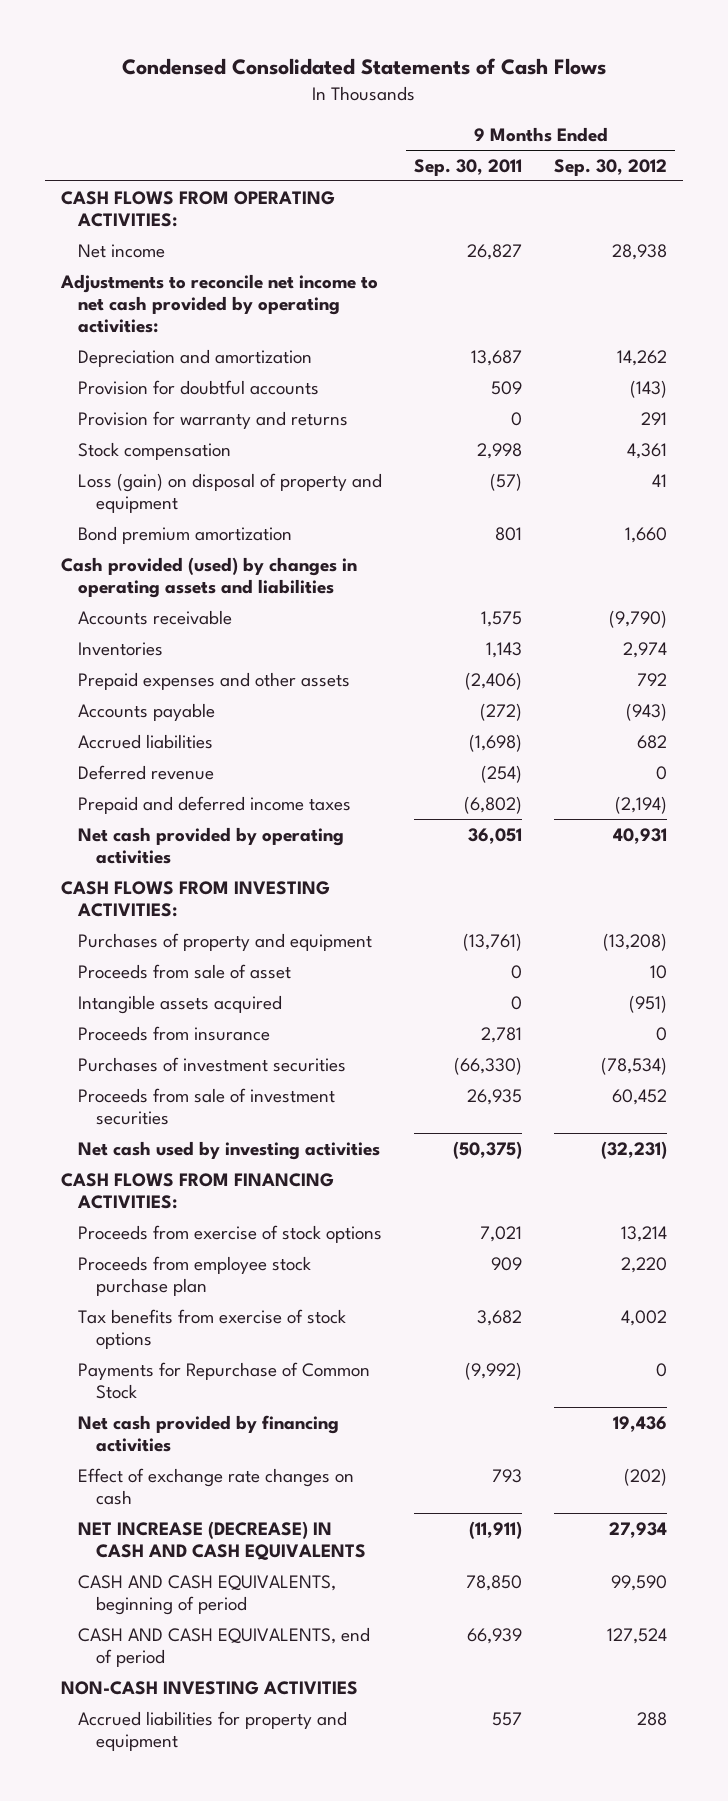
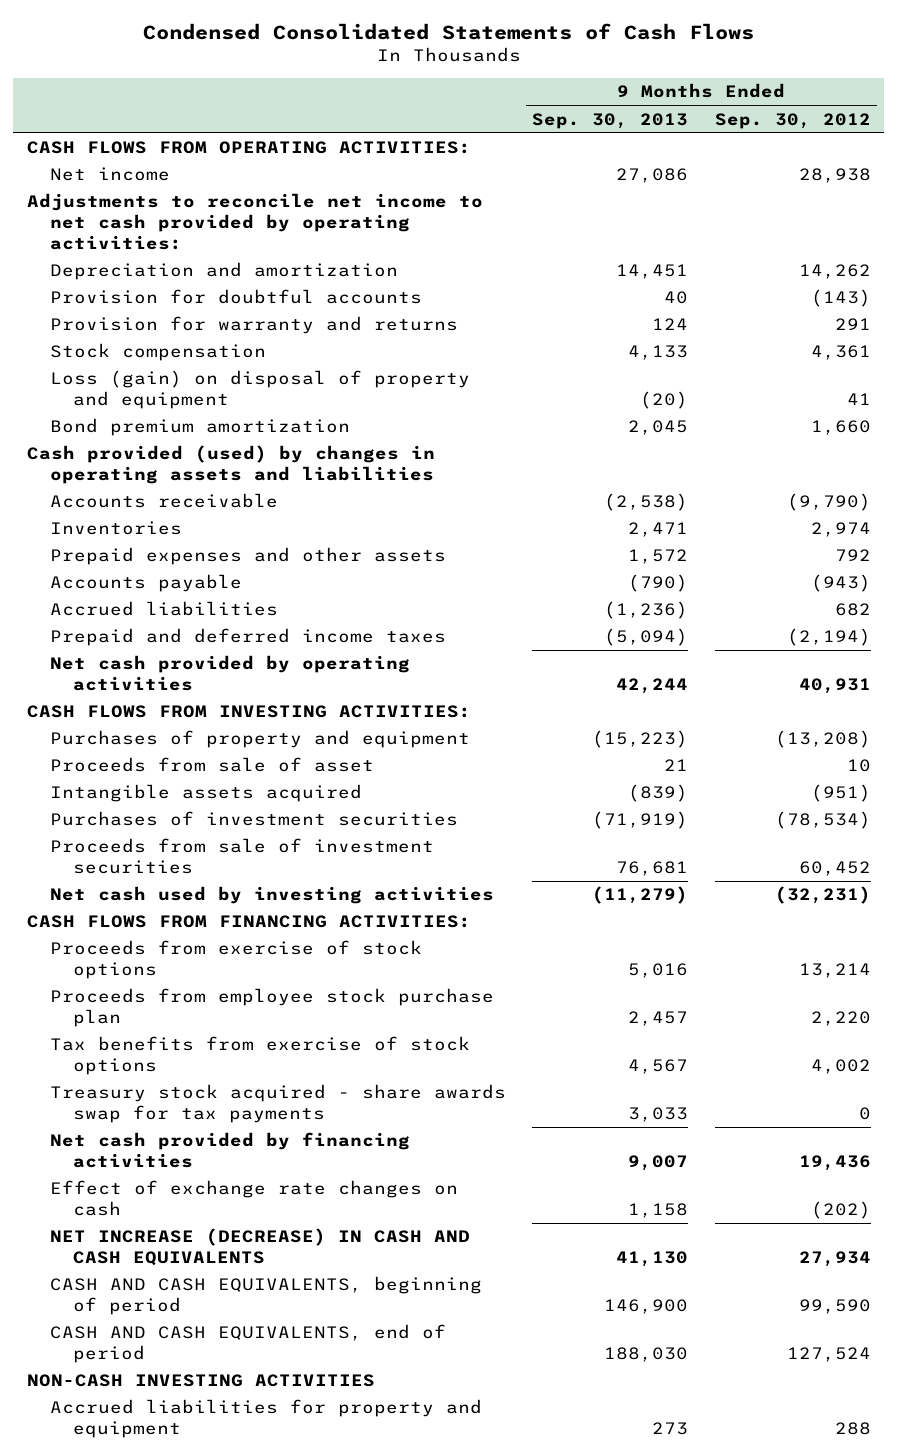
[414,158,523,176] Sep. 30, 2011 -> none
none -> [532,112,689,129] Sep. 30, 2013
[78,764,215,780] Deferred revenue -> none
[78,1025,271,1041] Proceeds from insurance -> none
[78,1361,371,1399] Payments for Repurchase of Common Stock -> none
none -> [49,1084,506,1124] Treasury stock acquired - share awards swap for tax payments

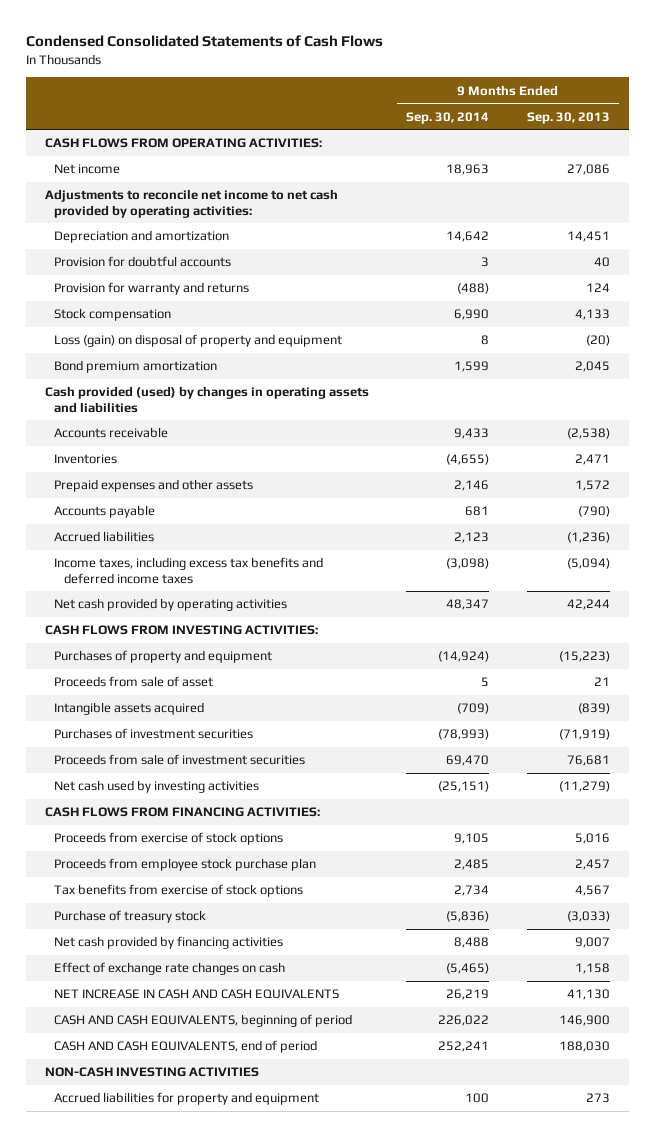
[714,112,871,129] Sep. 30, 2012 -> none
none -> [406,111,490,124] Sep. 30, 2014
[49,628,446,647] Prepaid and deferred income taxes -> [54,557,324,584] Income taxes, including excess tax benefits and deferred income taxes
[49,1084,506,1124] Treasury stock acquired - share awards swap for tax payments -> none
none -> [54,910,207,924] Purchase of treasury stock
[49,1228,470,1267] NET INCREASE (DECREASE) IN CASH AND CASH EQUIVALENTS -> [54,989,340,1000] NET INCREASE IN CASH AND CASH EQUIVALENTS

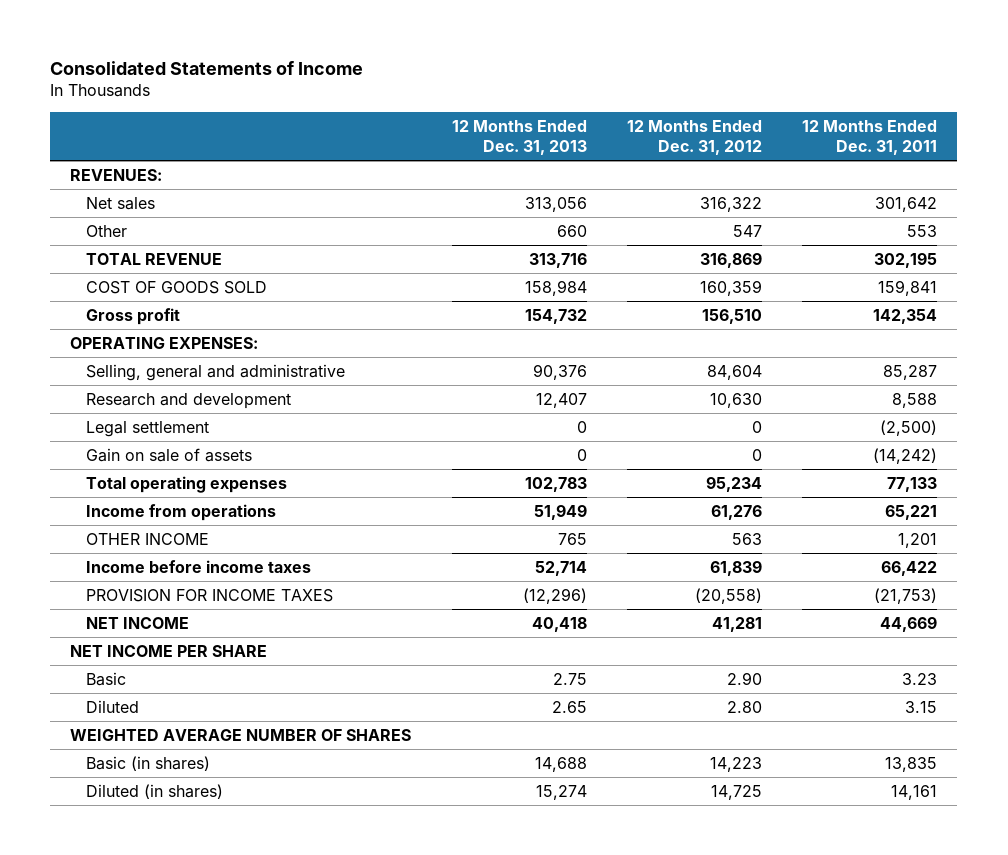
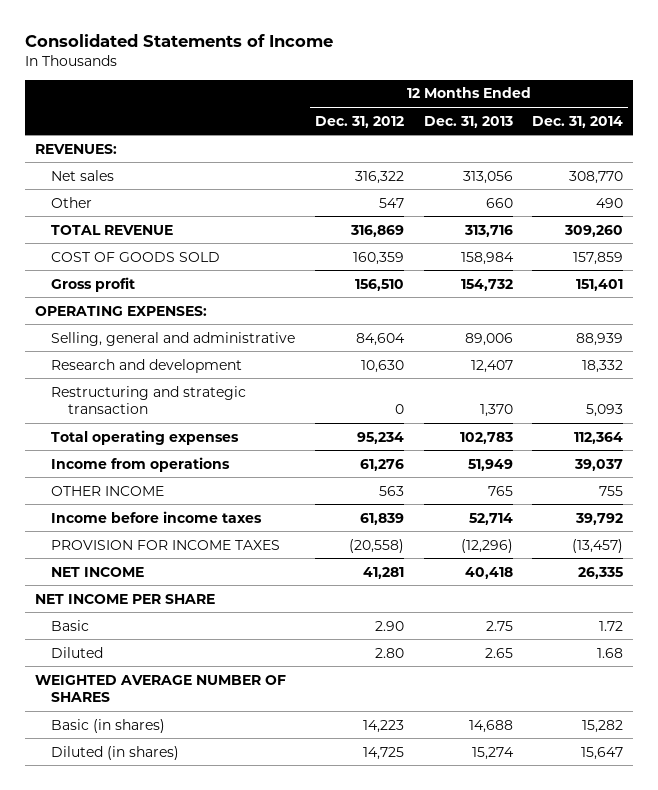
[802,120,938,155] 12 Months Ended Dec. 31, 2011 -> none
none -> [532,115,624,128] Dec. 31, 2014
[532,363,587,380] 90,376 -> [464,332,513,346] 89,006
[86,420,210,437] Legal settlement -> none
[86,447,253,462] Gain on sale of assets -> none
none -> [51,385,247,415] Restructuring and strategic transaction

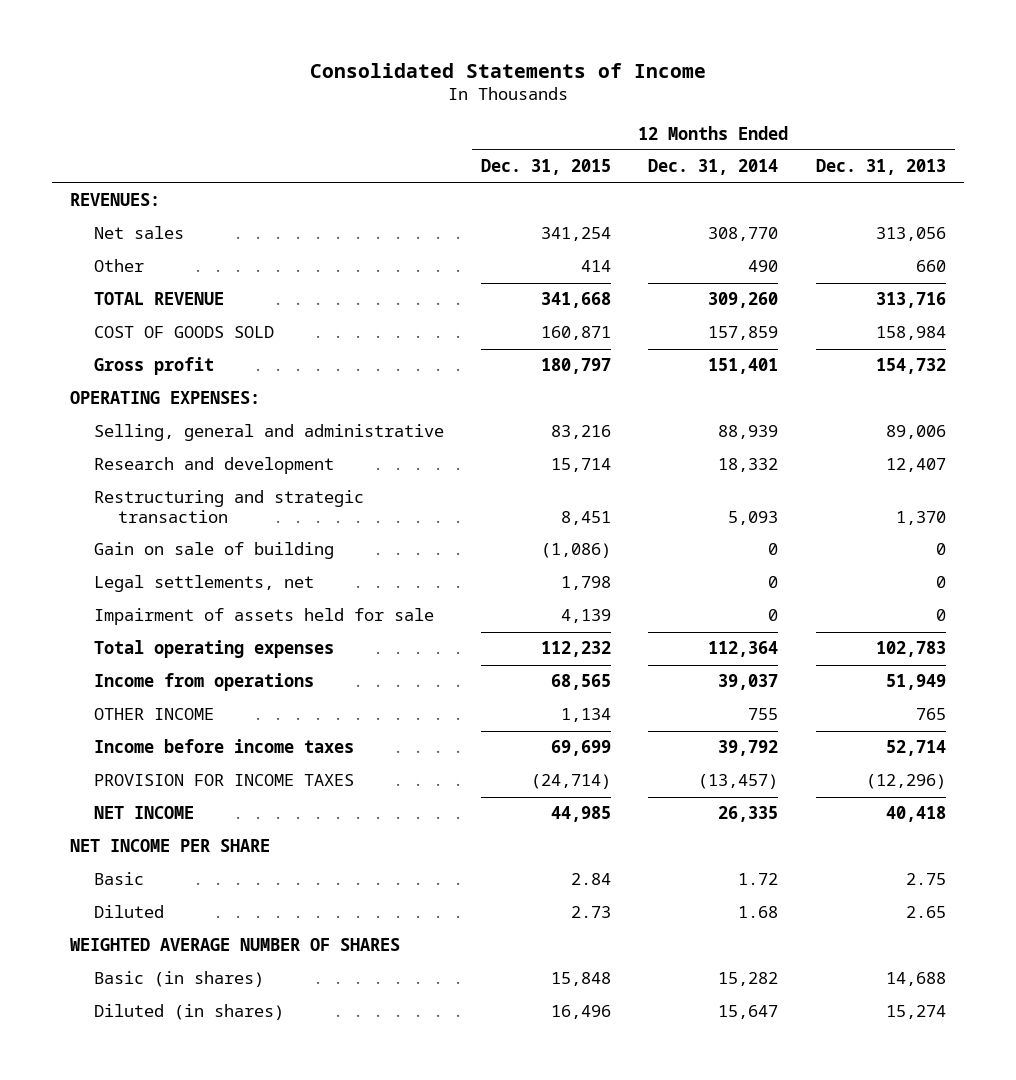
[314,115,404,128] Dec. 31, 2012 -> none
none -> [481,159,612,176] Dec. 31, 2015
none -> [94,542,335,560] Gain on sale of building
none -> [94,575,315,593] Legal settlements, net
none -> [94,608,435,626] Impairment of assets held for sale

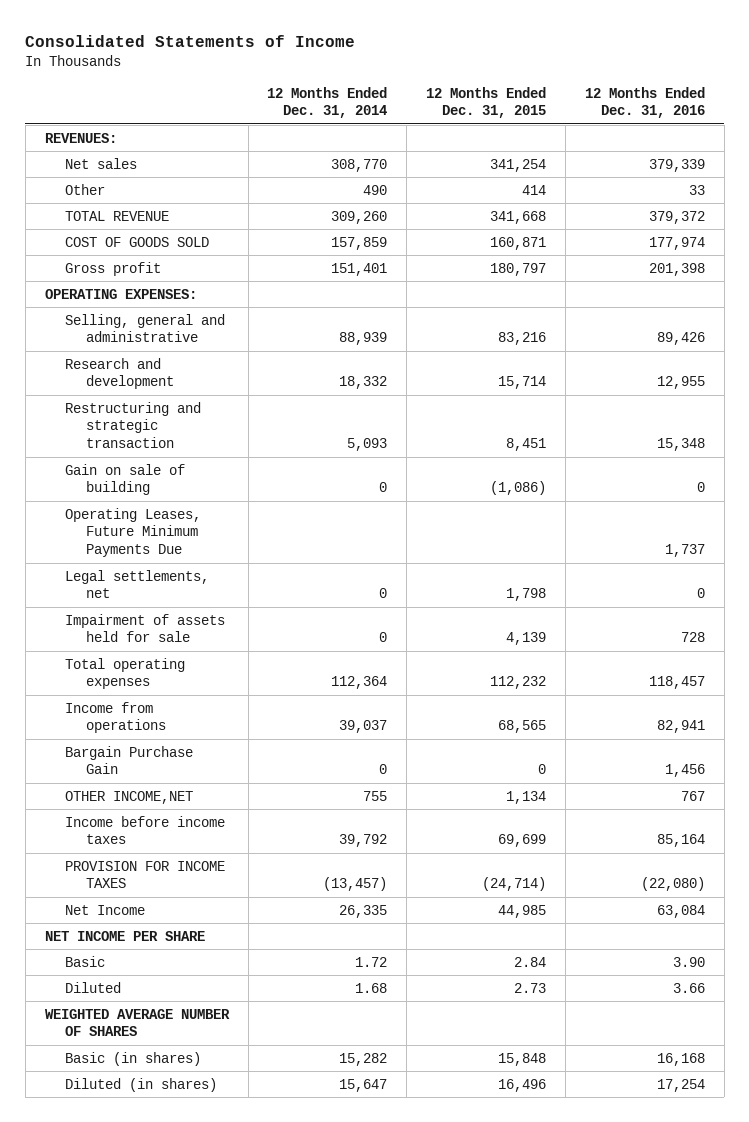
[815,159,946,176] Dec. 31, 2013 -> none
none -> [584,86,705,119] 12 Months Ended Dec. 31, 2016
none -> [65,507,202,558] Operating Leases, Future Minimum Payments Due
none -> [65,745,194,775] Bargain Purchase Gain
[94,708,215,721] OTHER INCOME -> [65,790,194,804] OTHER INCOME,NET
[94,806,195,820] NET INCOME -> [65,904,146,915] Net Income

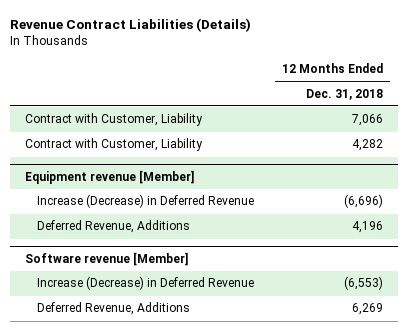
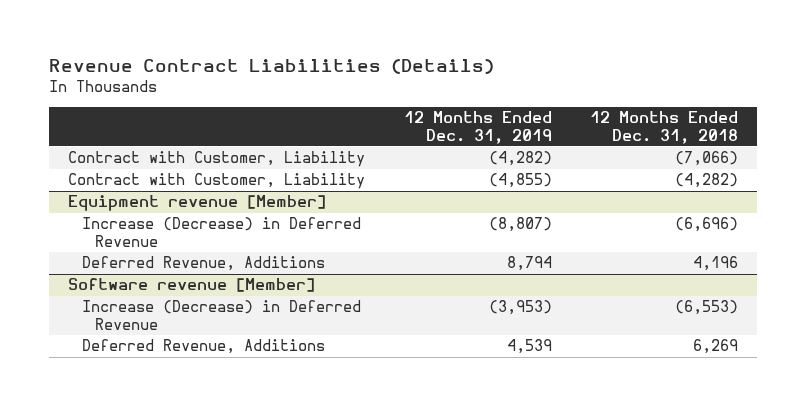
none -> [403,110,552,144] 12 Months Ended Dec. 31, 2019
[352,114,384,127] 7,066 -> [675,151,739,167] (7,066)
[352,139,384,152] 4,282 -> [675,173,739,189] (4,282)

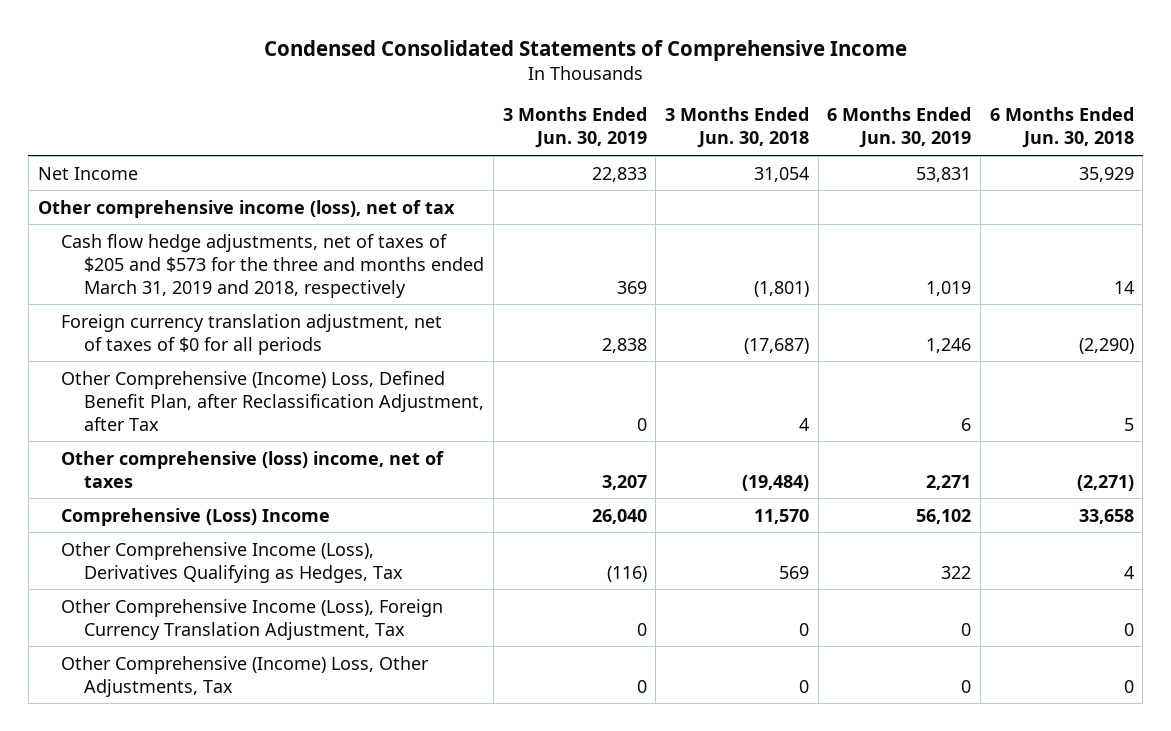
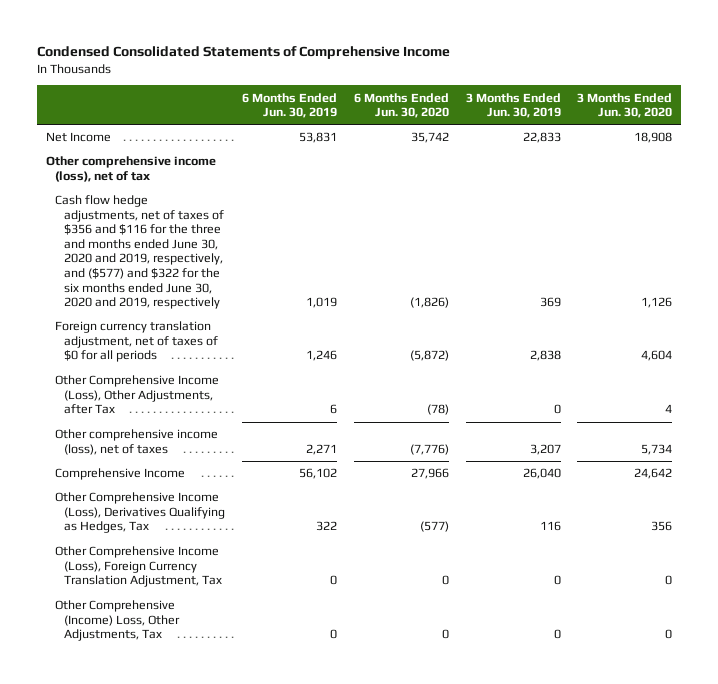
[664,107,809,149] 3 Months Ended Jun. 30, 2018 -> none
[989,107,1134,149] 6 Months Ended Jun. 30, 2018 -> none
none -> [353,92,449,119] 6 Months Ended Jun. 30, 2020
none -> [577,92,673,119] 3 Months Ended Jun. 30, 2020
[60,233,485,298] Cash flow hedge adjustments, net of taxes of $205 and $573 for the three and months ended March 31, 2019 and 2018, respectively -> [55,195,225,310] Cash flow hedge adjustments, net of taxes of $356 and $116 for the three and months ended June 30, 2020 and 2019, respectively, and ($577) and $322 for the six months ended June 30, 2020 and 2019, respectively
[60,370,485,431] Other Comprehensive (Income) Loss, Defined Benefit Plan, after Reclassification Adjustment, after Tax -> [55,375,220,415] Other Comprehensive Income (Loss), Other Adjustments, after Tax
[60,450,444,488] Other comprehensive (loss) income, net of taxes -> [55,429,219,455] Other comprehensive income (loss), net of taxes
[60,507,330,526] Comprehensive (Loss) Income -> [55,468,186,481] Comprehensive Income
[606,565,647,582] (116) -> [539,521,561,532] 116

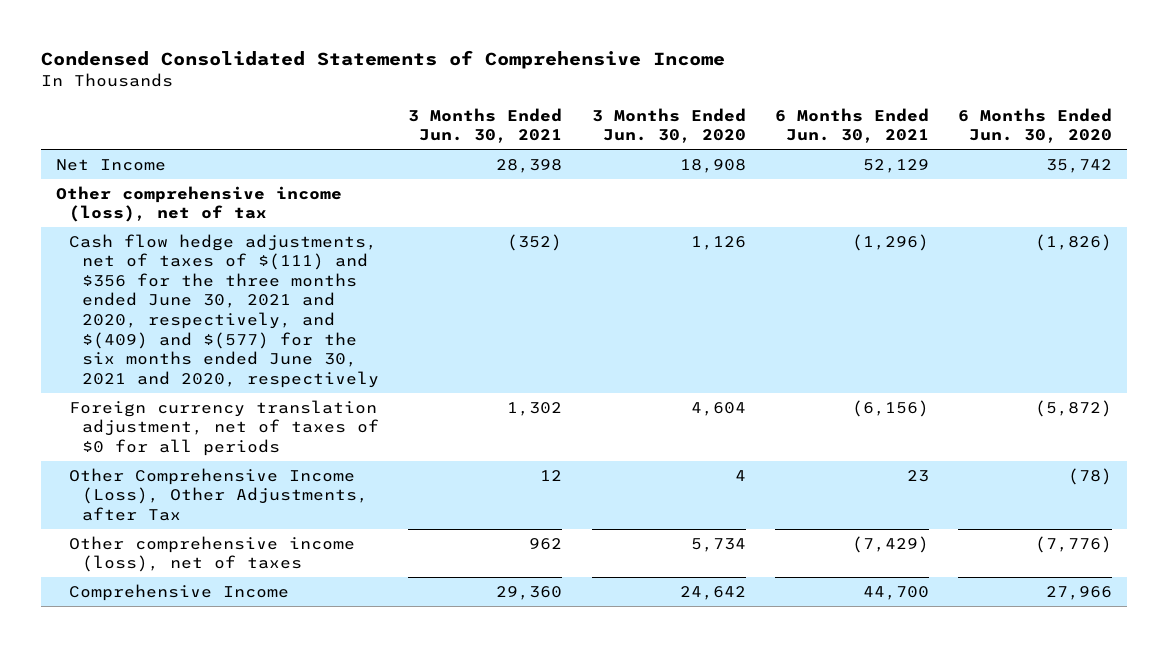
[242,92,338,119] 6 Months Ended Jun. 30, 2019 -> none
[465,92,561,119] 3 Months Ended Jun. 30, 2019 -> none
none -> [408,107,563,144] 3 Months Ended Jun. 30, 2021
none -> [775,107,930,144] 6 Months Ended Jun. 30, 2021
[55,195,225,310] Cash flow hedge adjustments, net of taxes of $356 and $116 for the three and months ended June 30, 2020 and 2019, respectively, and ($577) and $322 for the six months ended June 30, 2020 and 2019, respectively -> [69,233,380,388] Cash flow hedge adjustments, net of taxes of $(111) and $356 for the three months ended June 30, 2021 and 2020, respectively, and $(409) and $(577) for the six months ended June 30, 2021 and 2020, respectively
[55,492,226,534] Other Comprehensive Income (Loss), Derivatives Qualifying as Hedges, Tax -> none
[55,546,223,588] Other Comprehensive Income (Loss), Foreign Currency Translation Adjustment, Tax -> none
[55,600,181,642] Other Comprehensive (Income) Loss, Other Adjustments, Tax -> none

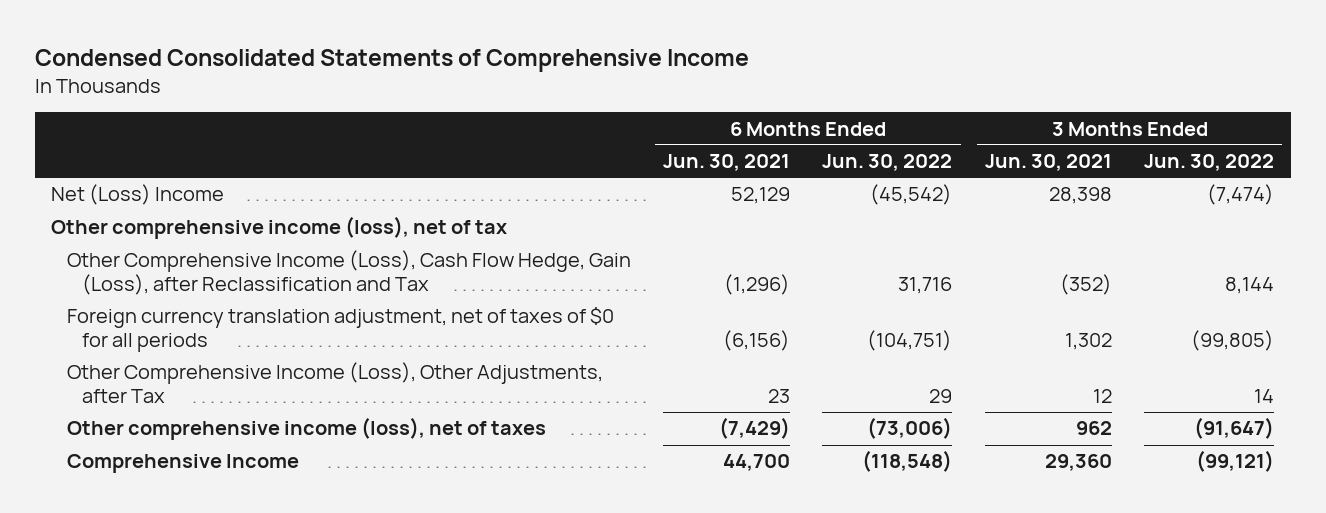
[591,107,746,144] 3 Months Ended Jun. 30, 2020 -> none
[958,107,1113,144] 6 Months Ended Jun. 30, 2020 -> none
none -> [822,154,953,172] Jun. 30, 2022
none -> [1144,154,1275,172] Jun. 30, 2022
[55,158,166,171] Net Income -> [51,184,225,206] Net (Loss) Income
[69,233,380,388] Cash flow hedge adjustments, net of taxes of $(111) and $356 for the three months ended June 30, 2021 and 2020, respectively, and $(409) and $(577) for the six months ended June 30, 2021 and 2020, respectively -> [66,250,631,295] Other Comprehensive Income (Loss), Cash Flow Hedge, Gain (Loss), after Reclassification and Tax

